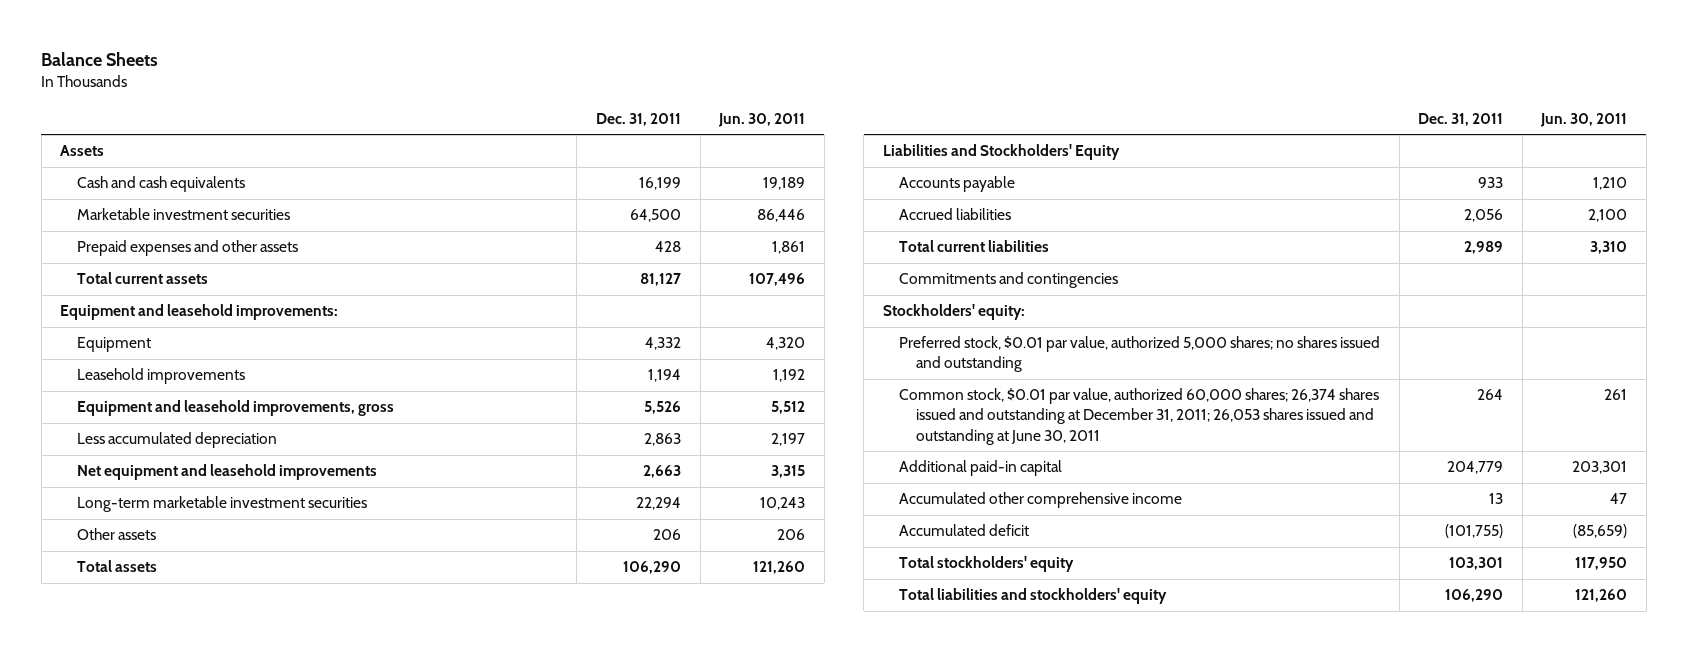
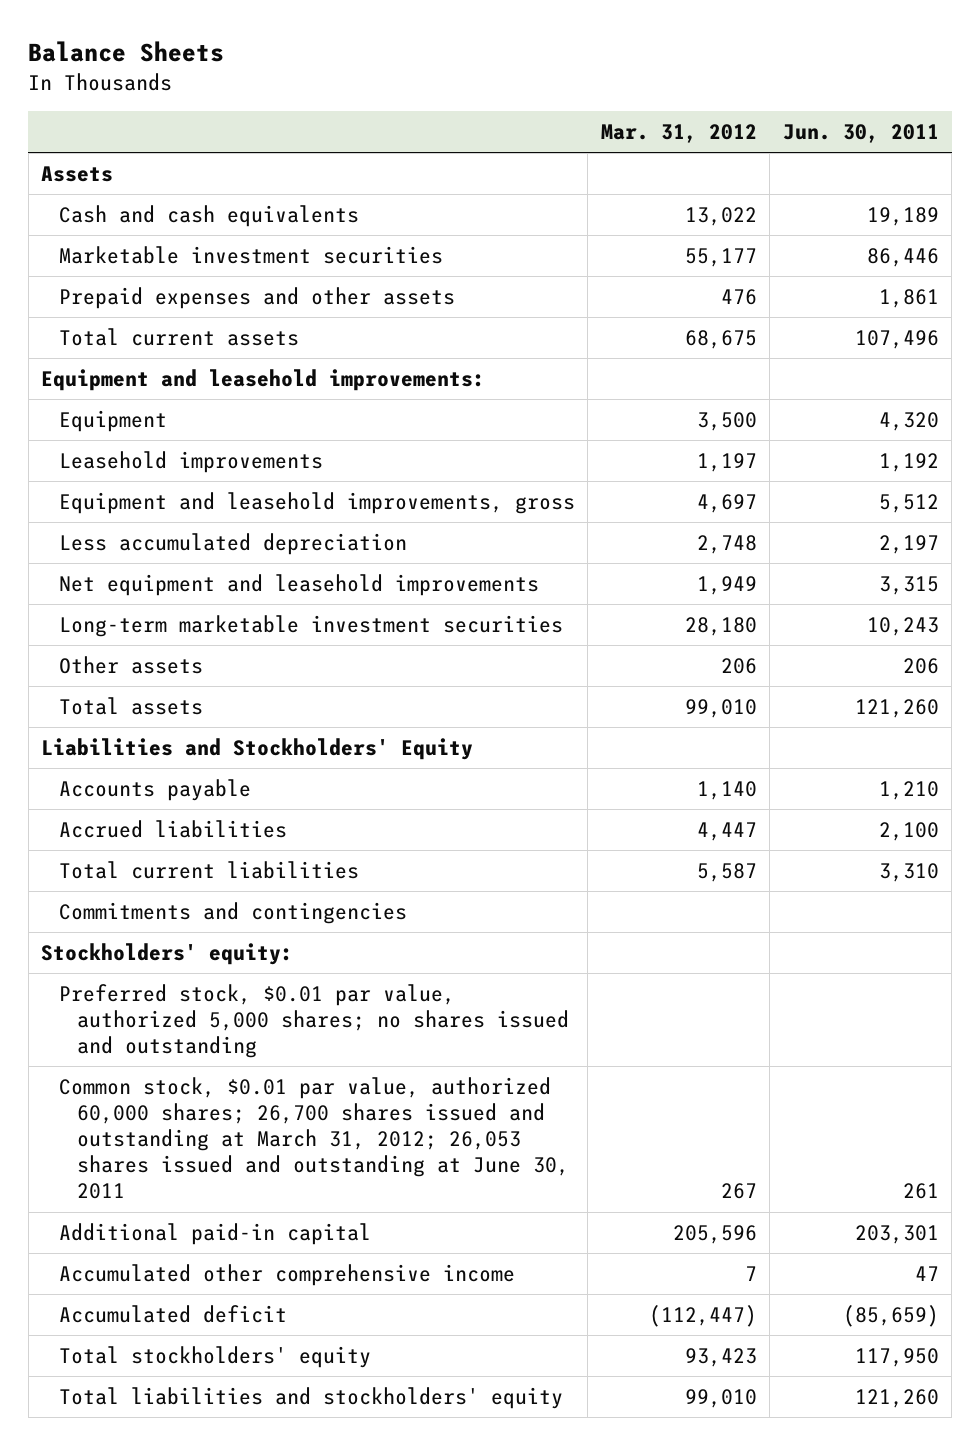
[595,112,681,126] Dec. 31, 2011 -> none
none -> [600,123,757,143] Mar. 31, 2012
[899,388,1380,445] Common stock, $0.01 par value, authorized 60,000 shares; 26,374 shares issued and outstanding at December 31, 2011; 26,053 shares issued and outstanding at June 30, 2011 -> [59,1077,569,1200] Common stock, $0.01 par value, authorized 60,000 shares; 26,700 shares issued and outstanding at March 31, 2012; 26,053 shares issued and outstanding at June 30, 2011

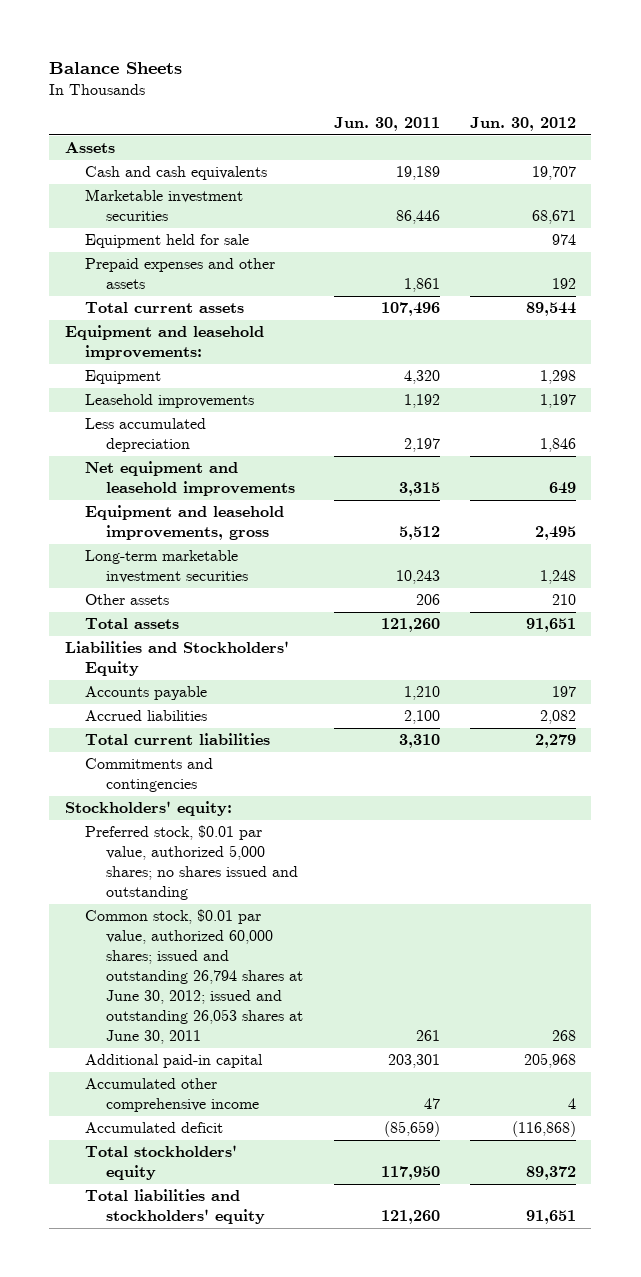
[600,123,757,143] Mar. 31, 2012 -> none
none -> [470,116,577,131] Jun. 30, 2012
none -> [85,234,250,249] Equipment held for sale
[59,492,576,515] Equipment and leasehold improvements, gross -> [85,505,285,541] Equipment and leasehold improvements, gross
[59,1077,569,1200] Common stock, $0.01 par value, authorized 60,000 shares; 26,700 shares issued and outstanding at March 31, 2012; 26,053 shares issued and outstanding at June 30, 2011 -> [85,909,304,1045] Common stock, $0.01 par value, authorized 60,000 shares; issued and outstanding 26,794 shares at June 30, 2012; issued and outstanding 26,053 shares at June 30, 2011

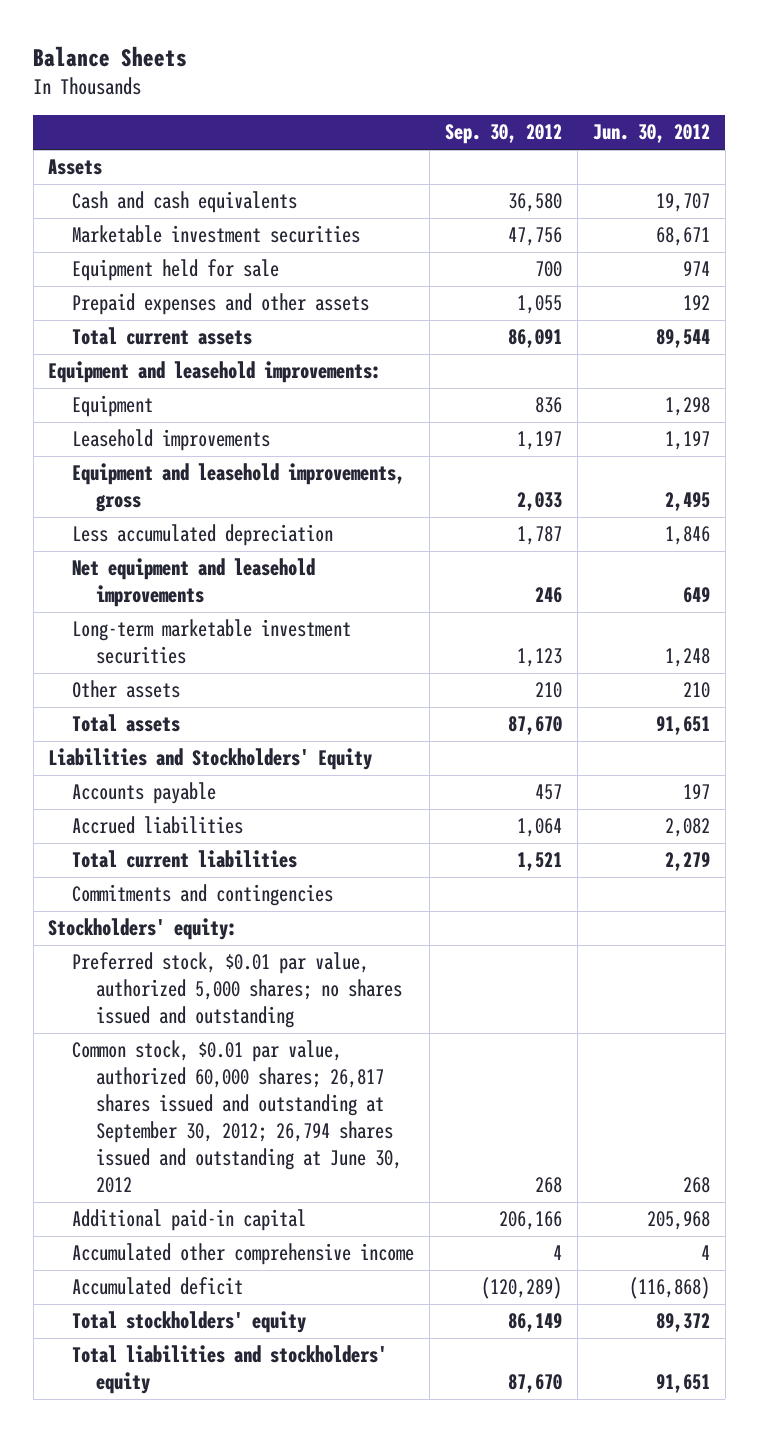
[333,116,440,131] Jun. 30, 2011 -> none
none -> [445,124,563,145] Sep. 30, 2012
[85,505,285,541] Equipment and leasehold improvements, gross -> [72,463,406,513] Equipment and leasehold improvements, gross
[85,909,304,1045] Common stock, $0.01 par value, authorized 60,000 shares; issued and outstanding 26,794 shares at June 30, 2012; issued and outstanding 26,053 shares at June 30, 2011 -> [72,1040,403,1194] Common stock, $0.01 par value, authorized 60,000 shares; 26,817 shares issued and outstanding at September 30, 2012; 26,794 shares issued and outstanding at June 30, 2012

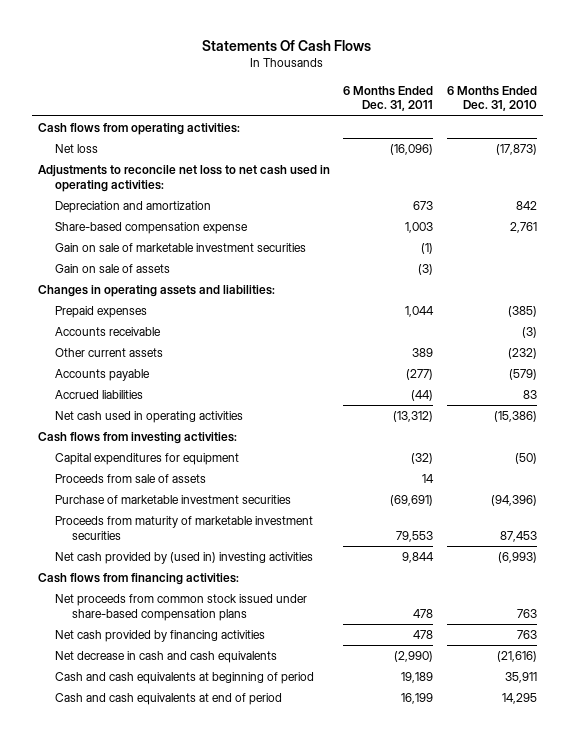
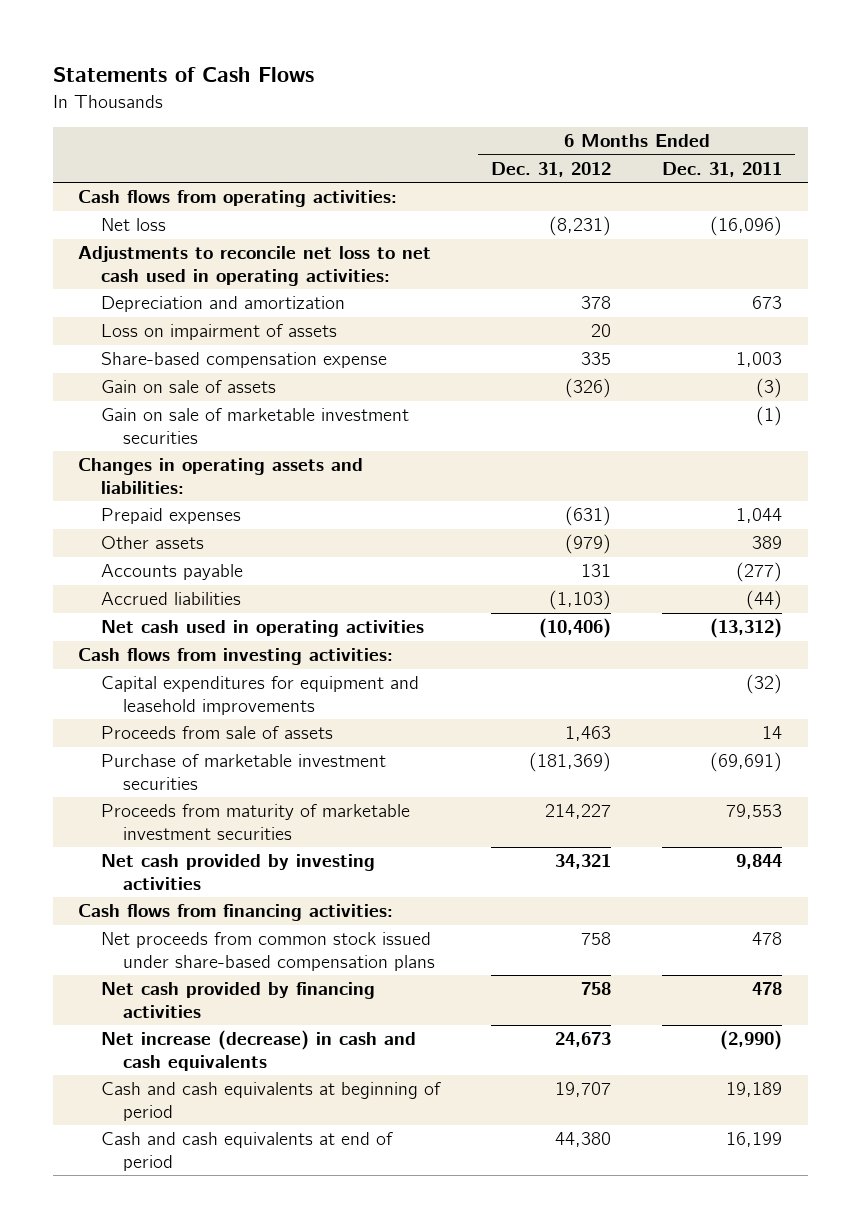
[202,39,372,51] Statements Of Cash Flows -> [52,67,314,83] Statements of Cash Flows
[446,85,537,112] 6 Months Ended Dec. 31, 2010 -> none
none -> [490,162,611,178] Dec. 31, 2012
none -> [100,324,337,341] Loss on impairment of assets
[55,243,307,253] Gain on sale of marketable investment securities -> [100,408,409,444] Gain on sale of marketable investment securities
[55,327,162,337] Accounts receivable -> none
[55,348,164,358] Other current assets -> [100,536,204,550] Other assets
[55,453,240,466] Capital expenditures for equipment -> [100,676,419,715] Capital expenditures for equipment and leasehold improvements
[55,552,314,565] Net cash provided by (used in) investing activities -> [100,854,375,890] Net cash provided by investing activities
[55,651,278,664] Net decrease in cash and cash equivalents -> [100,1030,416,1071] Net increase (decrease) in cash and cash equivalents

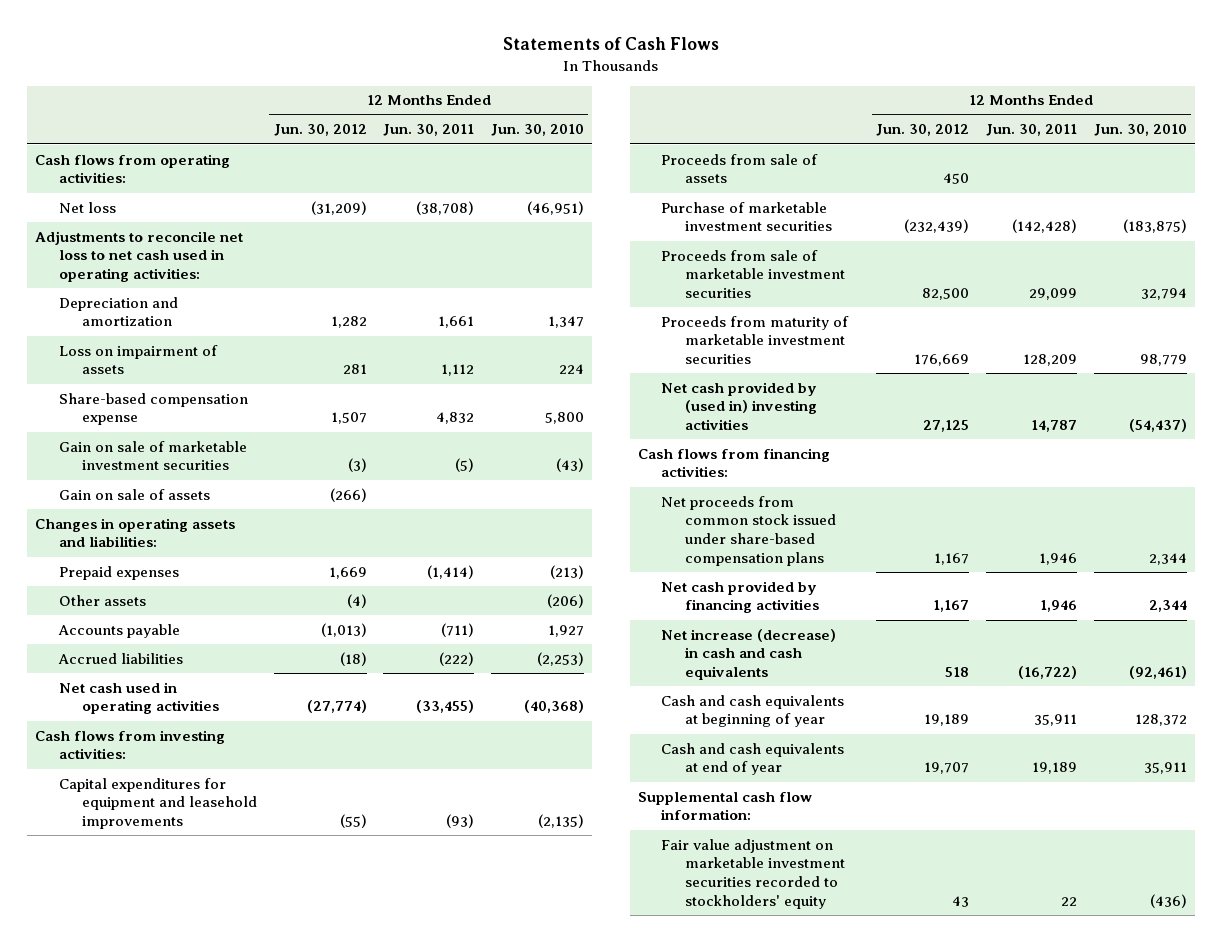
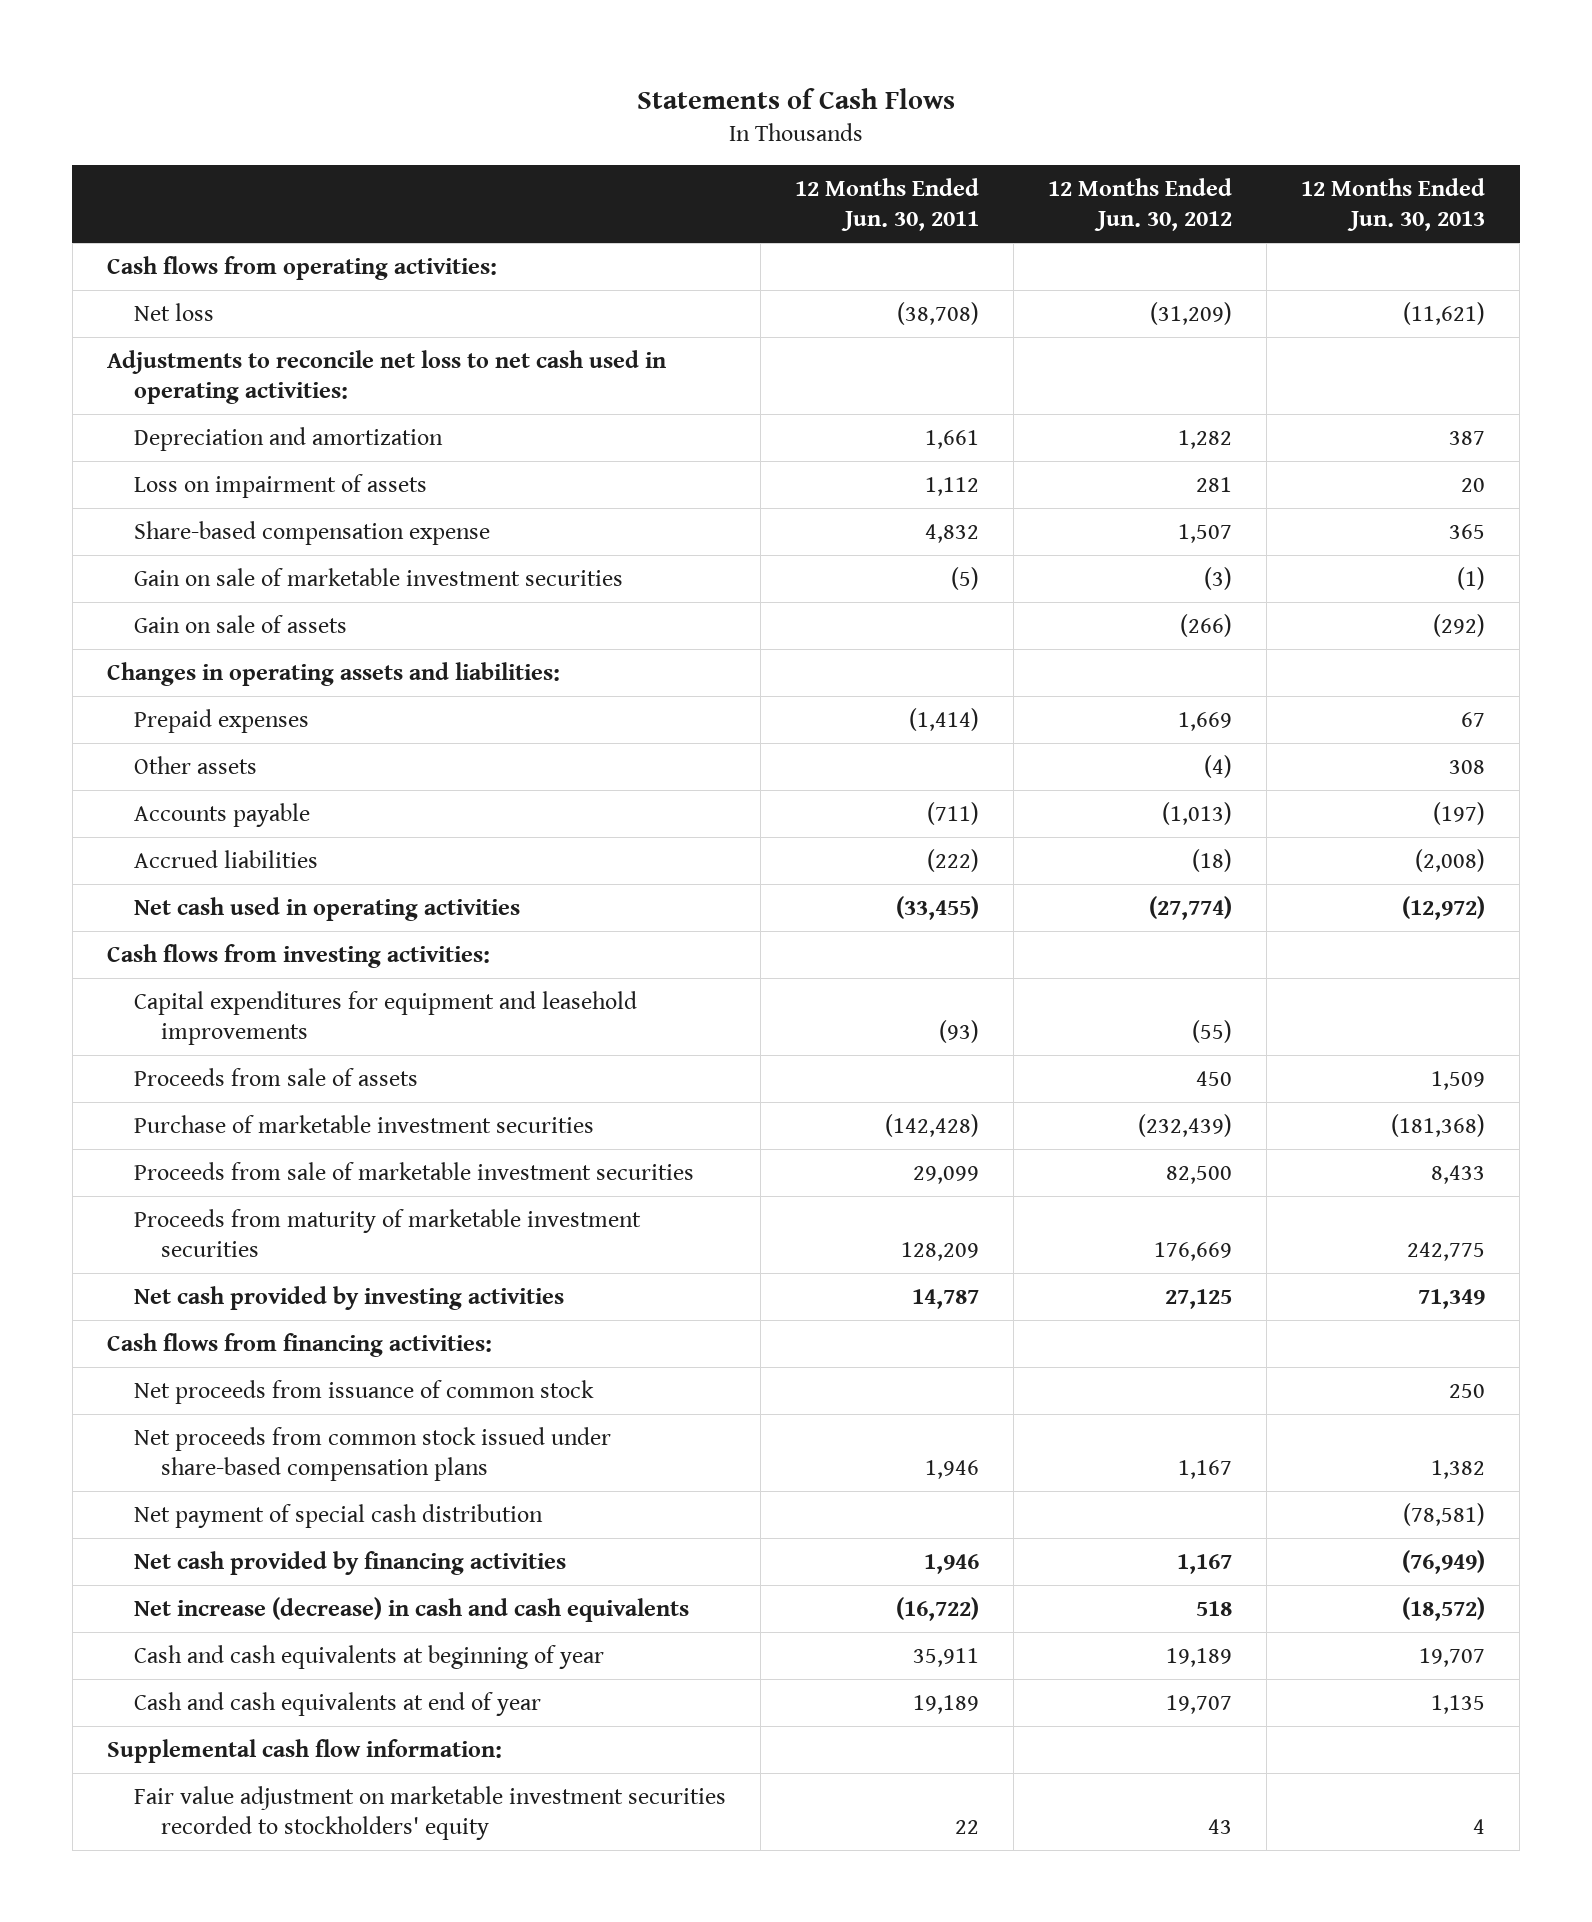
[490,124,584,137] Jun. 30, 2010 -> none
none -> [1301,178,1486,232] 12 Months Ended Jun. 30, 2013
[661,381,818,431] Net cash provided by (used in) investing activities -> [133,1285,564,1310] Net cash provided by investing activities
none -> [133,1379,594,1404] Net proceeds from issuance of common stock
none -> [133,1503,543,1528] Net payment of special cash distribution

